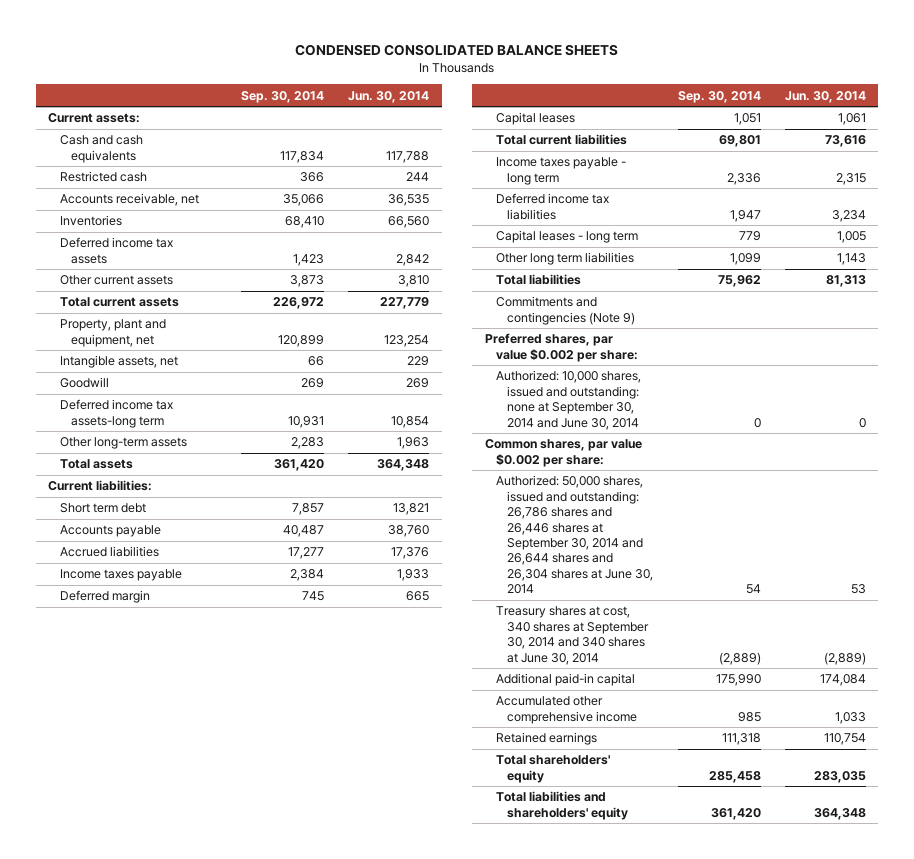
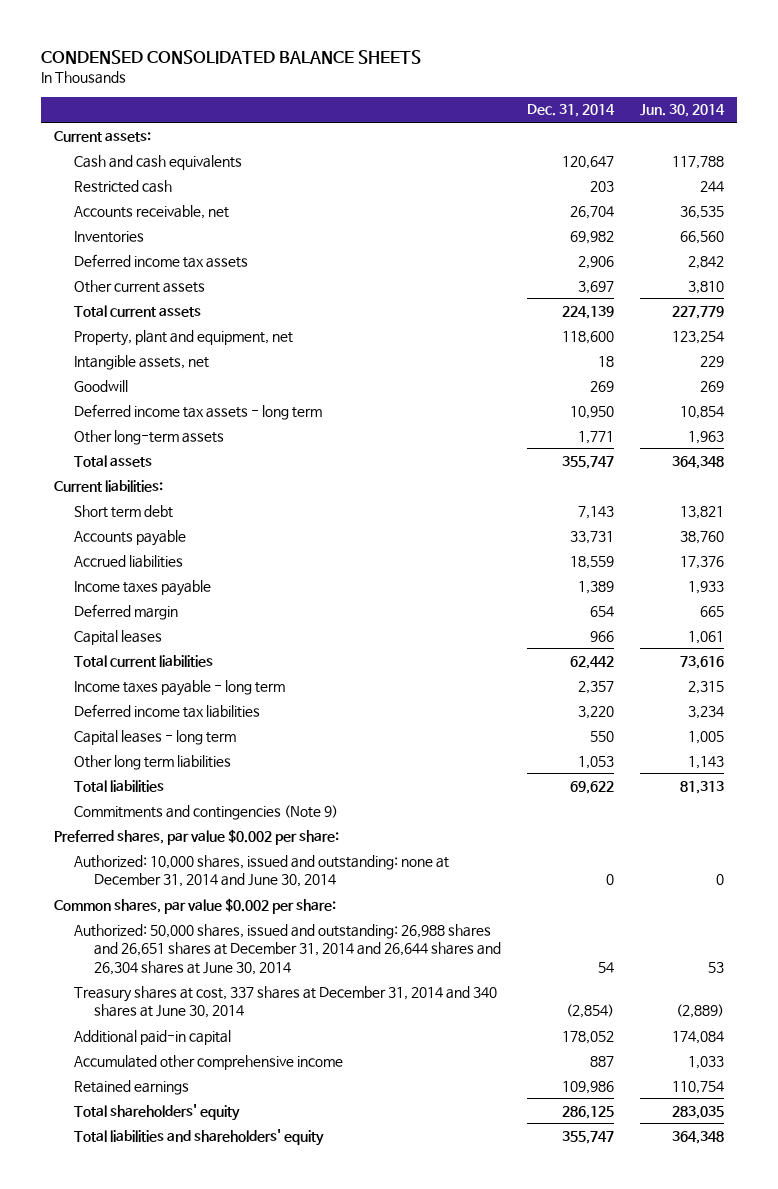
[241,90,325,103] Sep. 30, 2014 -> none
none -> [526,104,615,118] Dec. 31, 2014
[59,399,173,428] Deferred income tax assets-long term -> [73,403,322,420] Deferred income tax assets - long term
[495,370,641,430] Authorized: 10,000 shares, issued and outstanding: none at September 30, 2014 and June 30, 2014 -> [73,854,449,888] Authorized: 10,000 shares, issued and outstanding: none at December 31, 2014 and June 30, 2014
[495,475,654,595] Authorized: 50,000 shares, issued and outstanding: 26,786 shares and 26,446 shares at September 30, 2014 and 26,644 shares and 26,304 shares at June 30, 2014 -> [73,923,501,975] Authorized: 50,000 shares, issued and outstanding: 26,988 shares and 26,651 shares at December 31, 2014 and 26,644 shares and 26,304 shares at June 30, 2014
[495,606,650,665] Treasury shares at cost, 340 shares at September 30, 2014 and 340 shares at June 30, 2014 -> [73,985,497,1019] Treasury shares at cost, 337 shares at December 31, 2014 and 340 shares at June 30, 2014

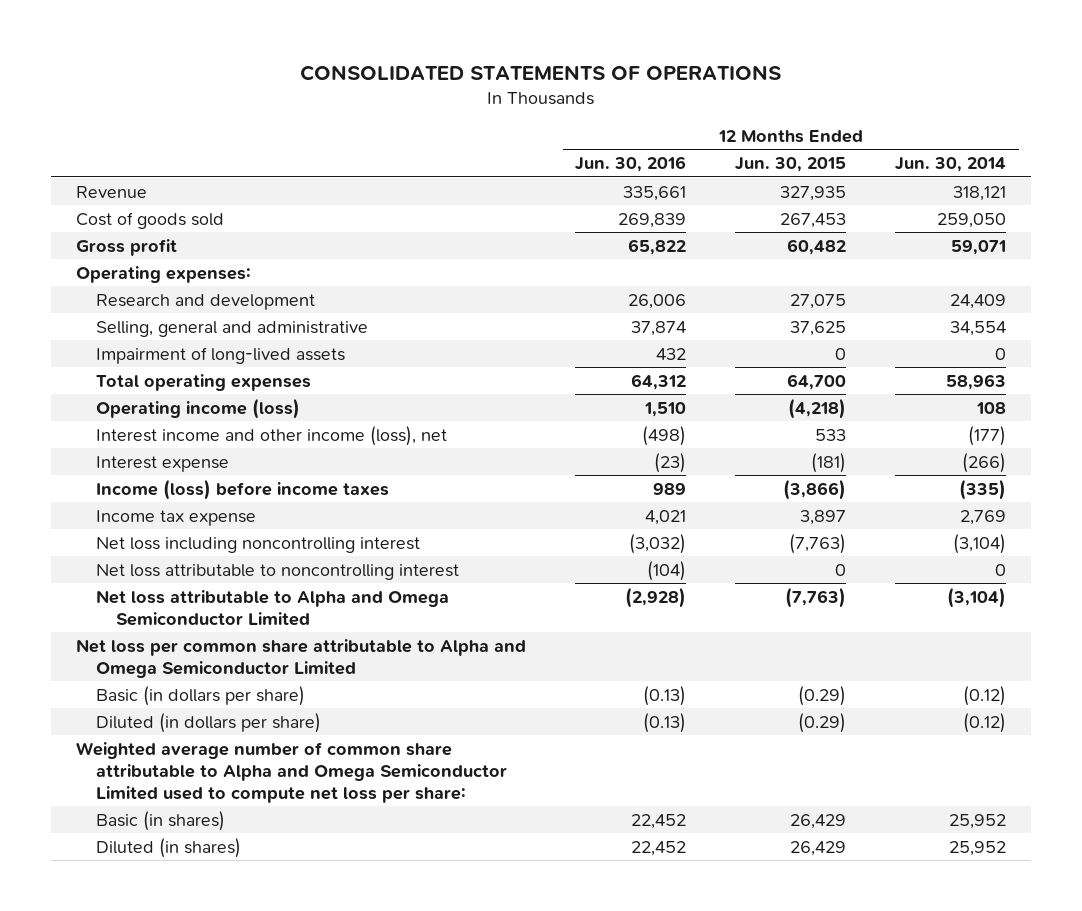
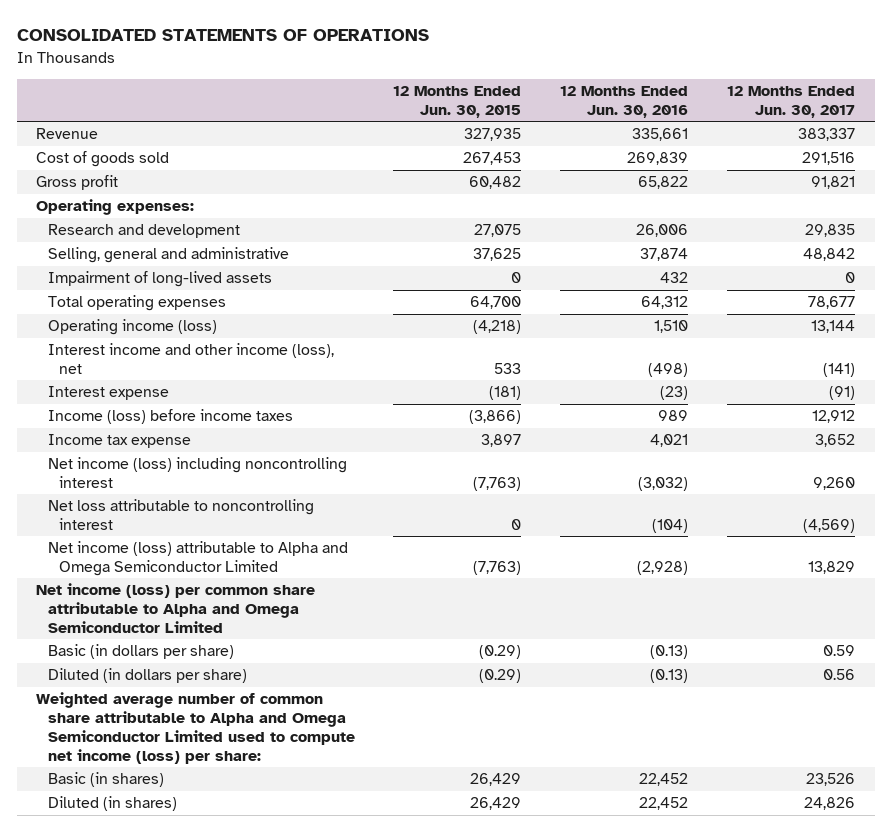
[895,157,1007,173] Jun. 30, 2014 -> none
none -> [727,85,856,118] 12 Months Ended Jun. 30, 2017
[96,536,421,553] Net loss including noncontrolling interest -> [47,457,347,489] Net income (loss) including noncontrolling interest
[96,589,450,626] Net loss attributable to Alpha and Omega Semiconductor Limited -> [47,541,348,577] Net income (loss) attributable to Alpha and Omega Semiconductor Limited
[75,638,526,678] Net loss per common share attributable to Alpha and Omega Semiconductor Limited -> [36,583,316,633] Net income (loss) per common share attributable to Alpha and Omega Semiconductor Limited
[75,741,508,804] Weighted average number of common share attributable to Alpha and Omega Semiconductor Limited used to compute net loss per share: -> [36,692,355,764] Weighted average number of common share attributable to Alpha and Omega Semiconductor Limited used to compute net income (loss) per share:

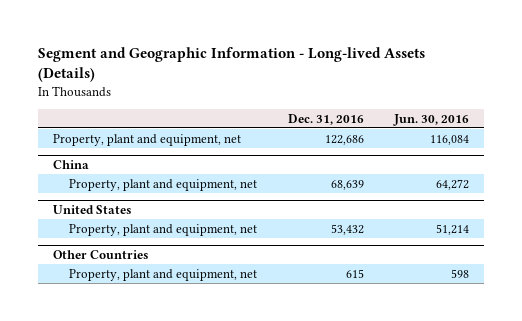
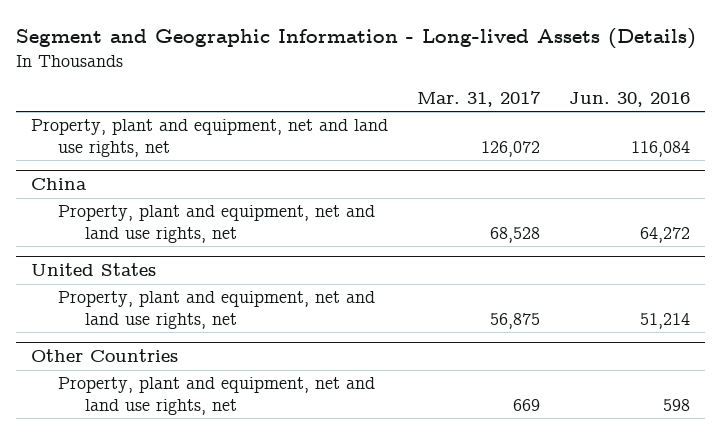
[287,113,364,125] Dec. 31, 2016 -> none
none -> [417,90,542,107] Mar. 31, 2017
[53,133,242,146] Property, plant and equipment, net -> [30,119,388,158] Property, plant and equipment, net and land use rights, net
[69,178,258,191] Property, plant and equipment, net -> [57,205,375,244] Property, plant and equipment, net and land use rights, net
[69,223,258,236] Property, plant and equipment, net -> [57,291,375,330] Property, plant and equipment, net and land use rights, net
[69,268,258,281] Property, plant and equipment, net -> [57,377,375,416] Property, plant and equipment, net and land use rights, net

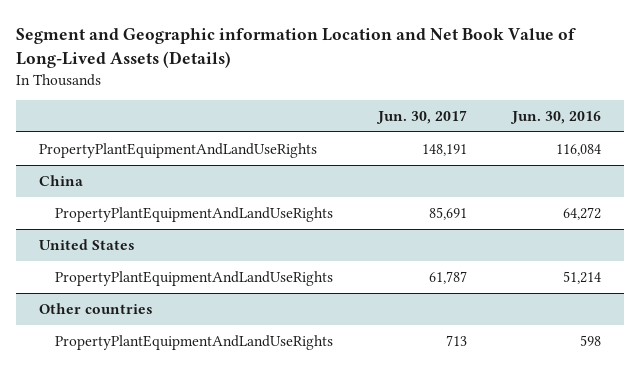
[16,28,697,50] Segment and Geographic Information - Long-lived Assets (Details) -> [16,28,577,68] Segment and Geographic information Location and Net Book Value of Long-Lived Assets (Details)
[417,90,542,107] Mar. 31, 2017 -> none
none -> [376,109,468,124] Jun. 30, 2017
[30,119,388,158] Property, plant and equipment, net and land use rights, net -> [38,142,317,158] PropertyPlantEquipmentAndLandUseRights
[57,205,375,244] Property, plant and equipment, net and land use rights, net -> [54,206,333,222] PropertyPlantEquipmentAndLandUseRights
[57,291,375,330] Property, plant and equipment, net and land use rights, net -> [54,270,333,286] PropertyPlantEquipmentAndLandUseRights
[30,349,178,363] Other Countries -> [38,302,153,314] Other countries
[57,377,375,416] Property, plant and equipment, net and land use rights, net -> [54,334,333,350] PropertyPlantEquipmentAndLandUseRights

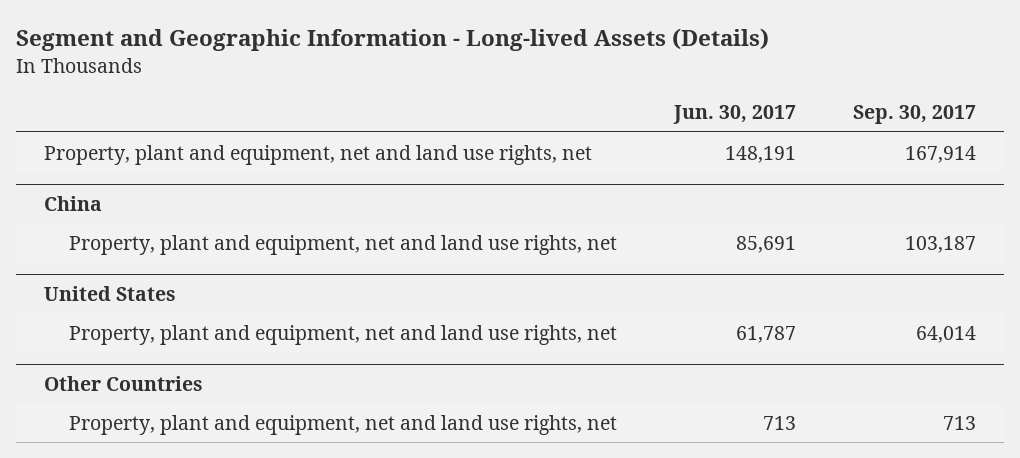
[16,28,577,68] Segment and Geographic information Location and Net Book Value of Long-Lived Assets (Details) -> [15,28,769,52] Segment and Geographic Information - Long-lived Assets (Details)
[510,110,602,124] Jun. 30, 2016 -> none
none -> [852,105,976,125] Sep. 30, 2017
[38,142,317,158] PropertyPlantEquipmentAndLandUseRights -> [44,144,593,165] Property, plant and equipment, net and land use rights, net
[54,206,333,222] PropertyPlantEquipmentAndLandUseRights -> [68,234,617,255] Property, plant and equipment, net and land use rights, net
[54,270,333,286] PropertyPlantEquipmentAndLandUseRights -> [68,324,617,345] Property, plant and equipment, net and land use rights, net
[38,302,153,314] Other countries -> [44,375,204,391] Other Countries
[54,334,333,350] PropertyPlantEquipmentAndLandUseRights -> [68,414,617,435] Property, plant and equipment, net and land use rights, net

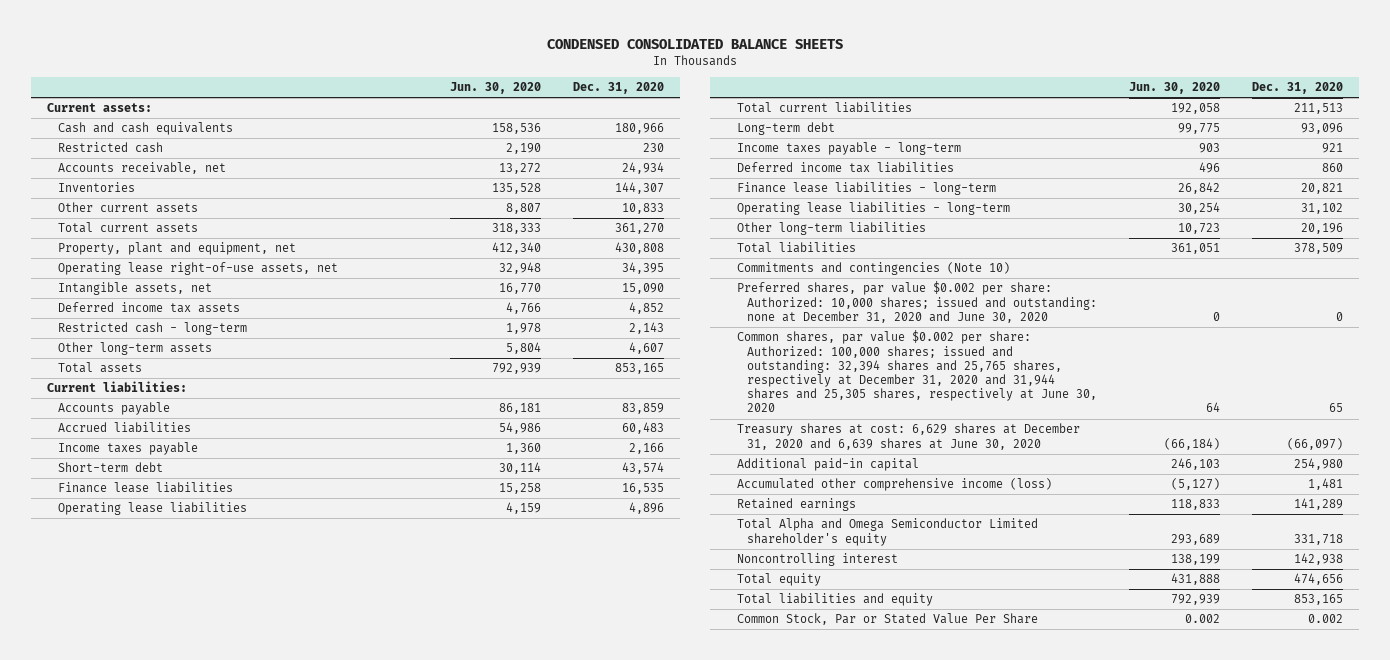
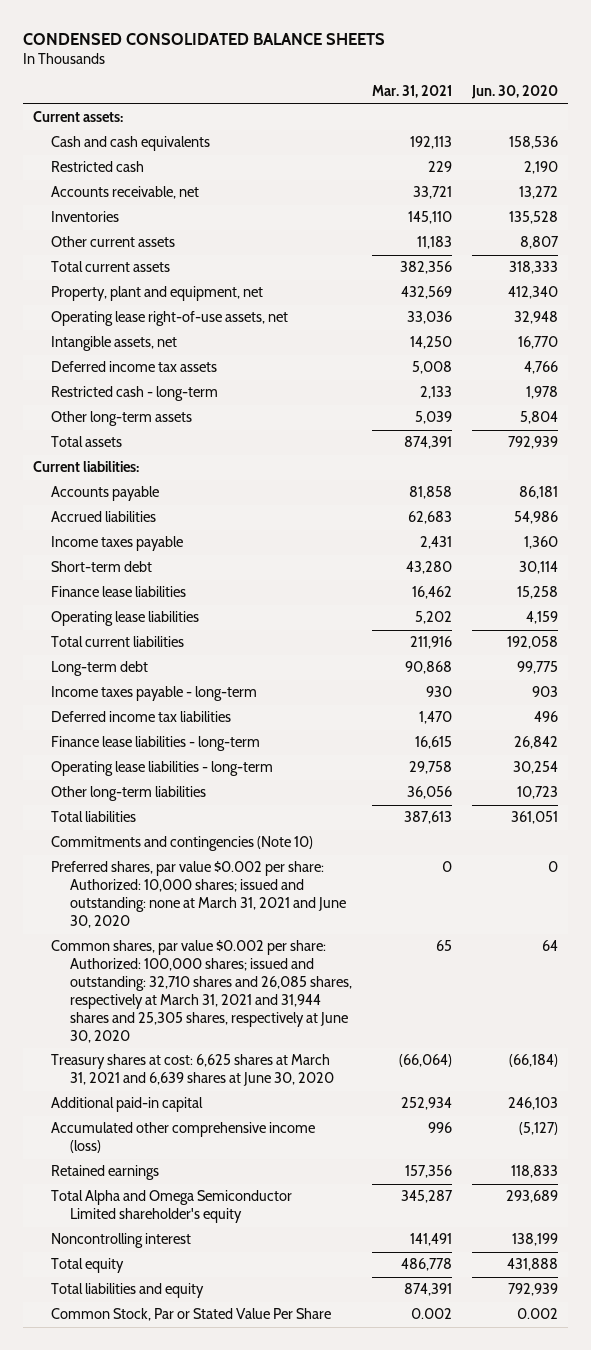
[573,82,665,95] Dec. 31, 2020 -> none
none -> [371,85,452,99] Mar. 31, 2021
[736,281,1098,323] Preferred shares, par value $0.002 per share: Authorized: 10,000 shares; issued and outstanding: none at December 31, 2020 and June 30, 2020 -> [51,861,346,929] Preferred shares, par value $0.002 per share: Authorized: 10,000 shares; issued and outstanding: none at March 31, 2021 and June 30, 2020
[736,330,1098,413] Common shares, par value $0.002 per share: Authorized: 100,000 shares; issued and outstanding: 32,394 shares and 25,765 shares, respectively at December 31, 2020 and 31,944 shares and 25,305 shares, respectively at June 30, 2020 -> [51,940,352,1044] Common shares, par value $0.002 per share: Authorized: 100,000 shares; issued and outstanding: 32,710 shares and 26,085 shares, respectively at March 31, 2021 and 31,944 shares and 25,305 shares, respectively at June 30, 2020
[736,423,1080,450] Treasury shares at cost: 6,629 shares at December 31, 2020 and 6,639 shares at June 30, 2020 -> [51,1054,334,1087] Treasury shares at cost: 6,625 shares at March 31, 2021 and 6,639 shares at June 30, 2020

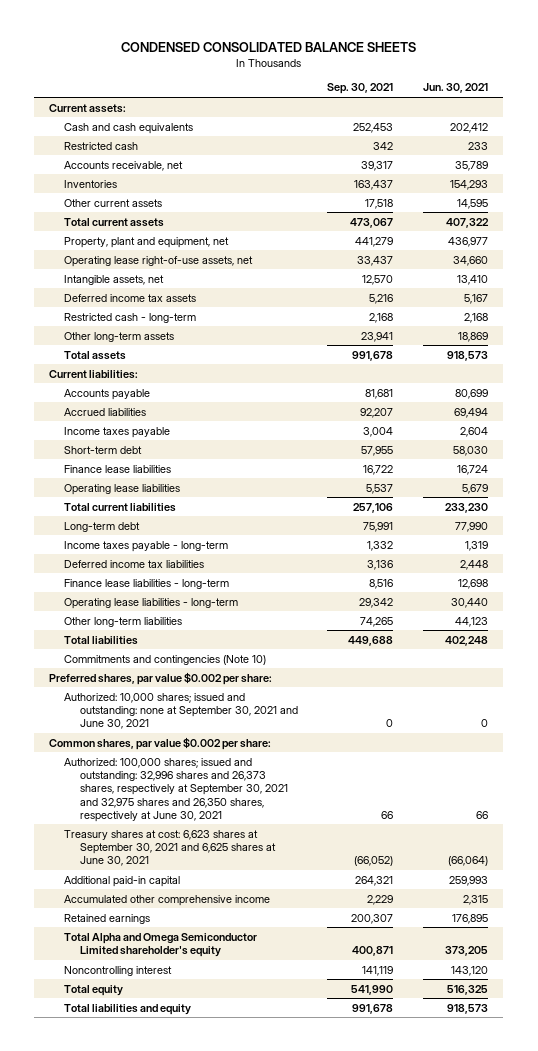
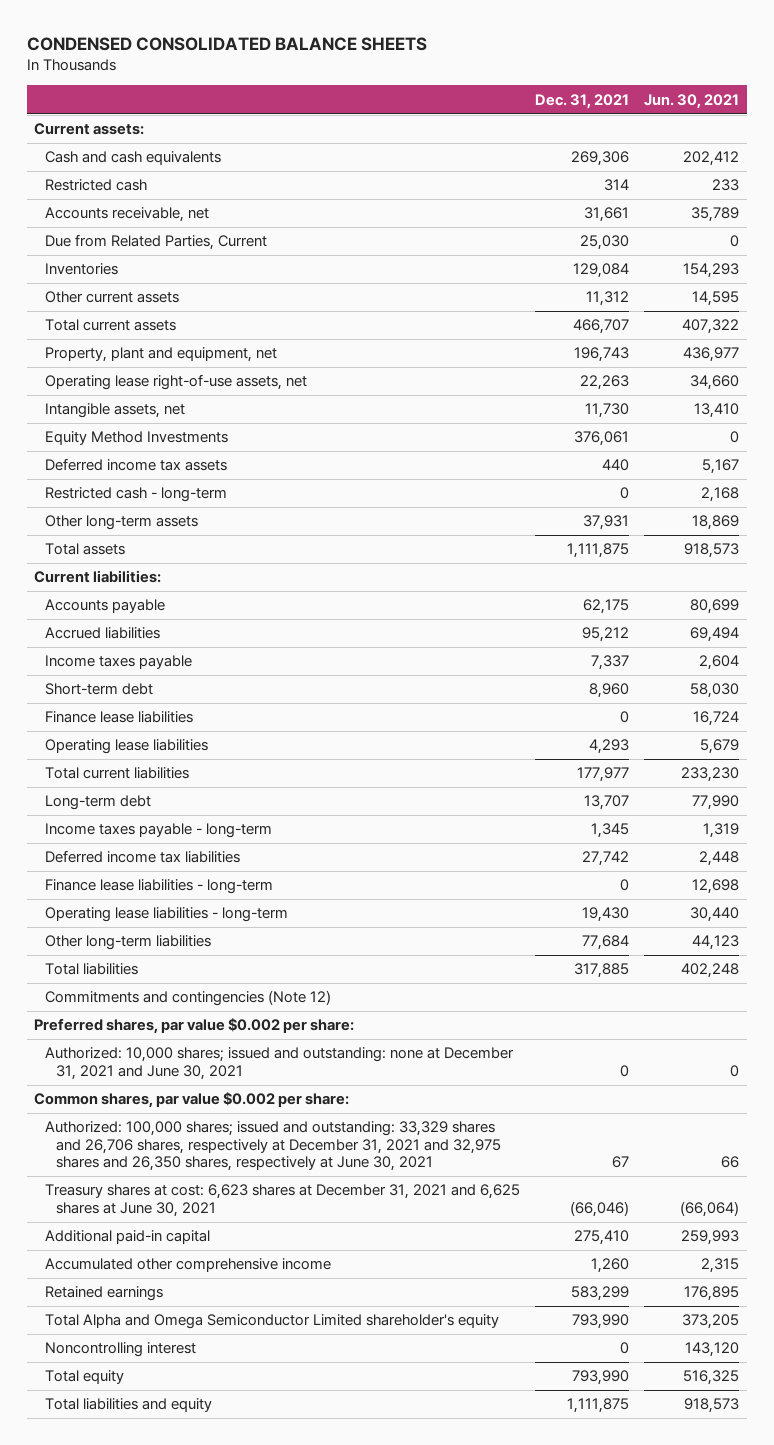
[327,83,394,95] Sep. 30, 2021 -> none
none -> [535,93,630,109] Dec. 31, 2021
none -> [45,234,268,251] Due from Related Parties, Current
none -> [45,431,229,446] Equity Method Investments
[64,654,267,665] Commitments and contingencies (Note 10) -> [45,990,332,1007] Commitments and contingencies (Note 12)
[64,692,298,730] Authorized: 10,000 shares; issued and outstanding: none at September 30, 2021 and June 30, 2021 -> [45,1047,515,1080] Authorized: 10,000 shares; issued and outstanding: none at December 31, 2021 and June 30, 2021
[64,757,288,822] Authorized: 100,000 shares; issued and outstanding: 32,996 shares and 26,373 shares, respectively at September 30, 2021 and 32,975 shares and 26,350 shares, respectively at June 30, 2021 -> [45,1121,501,1172] Authorized: 100,000 shares; issued and outstanding: 33,329 shares and 26,706 shares, respectively at December 31, 2021 and 32,975 shares and 26,350 shares, respectively at June 30, 2021
[64,829,276,867] Treasury shares at cost: 6,623 shares at September 30, 2021 and 6,625 shares at June 30, 2021 -> [45,1184,521,1217] Treasury shares at cost: 6,623 shares at December 31, 2021 and 6,625 shares at June 30, 2021

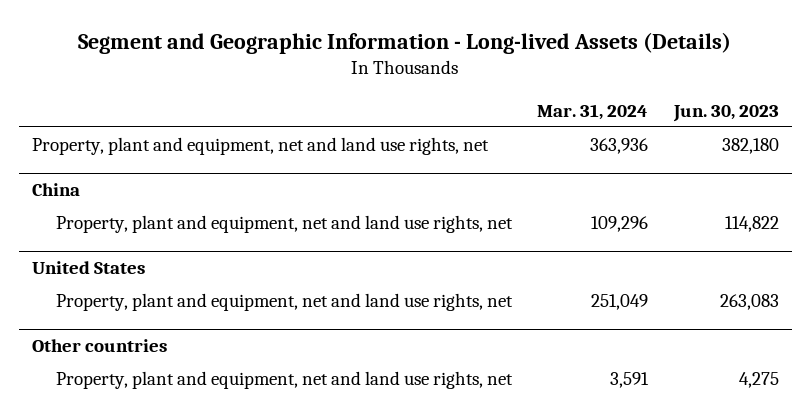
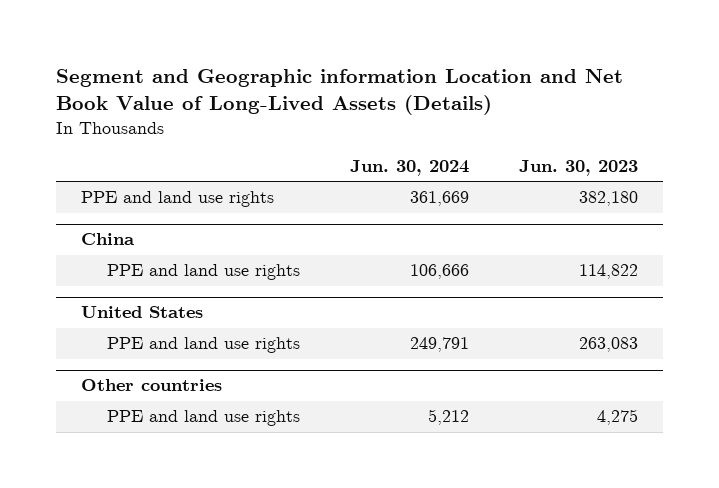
[78,31,732,54] Segment and Geographic Information - Long-lived Assets (Details) -> [56,69,624,116] Segment and Geographic information Location and Net Book Value of Long-Lived Assets (Details)
[537,103,649,120] Mar. 31, 2024 -> none
none -> [350,160,470,177] Jun. 30, 2024
[31,137,489,156] Property, plant and equipment, net and land use rights, net -> [81,191,275,208] PPE and land use rights
[55,215,513,234] Property, plant and equipment, net and land use rights, net -> [107,264,301,281] PPE and land use rights
[55,293,513,312] Property, plant and equipment, net and land use rights, net -> [107,337,301,354] PPE and land use rights
[55,371,513,390] Property, plant and equipment, net and land use rights, net -> [107,410,301,427] PPE and land use rights

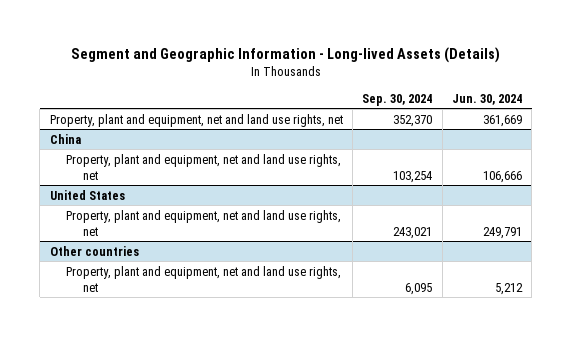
[56,69,624,116] Segment and Geographic information Location and Net Book Value of Long-Lived Assets (Details) -> [70,46,500,63] Segment and Geographic Information - Long-lived Assets (Details)
[518,160,638,177] Jun. 30, 2023 -> none
none -> [362,93,433,106] Sep. 30, 2024
[81,191,275,208] PPE and land use rights -> [49,113,343,127] Property, plant and equipment, net and land use rights, net
[107,264,301,281] PPE and land use rights -> [66,153,342,180] Property, plant and equipment, net and land use rights, net
[107,337,301,354] PPE and land use rights -> [66,209,342,236] Property, plant and equipment, net and land use rights, net
[107,410,301,427] PPE and land use rights -> [66,265,342,292] Property, plant and equipment, net and land use rights, net

